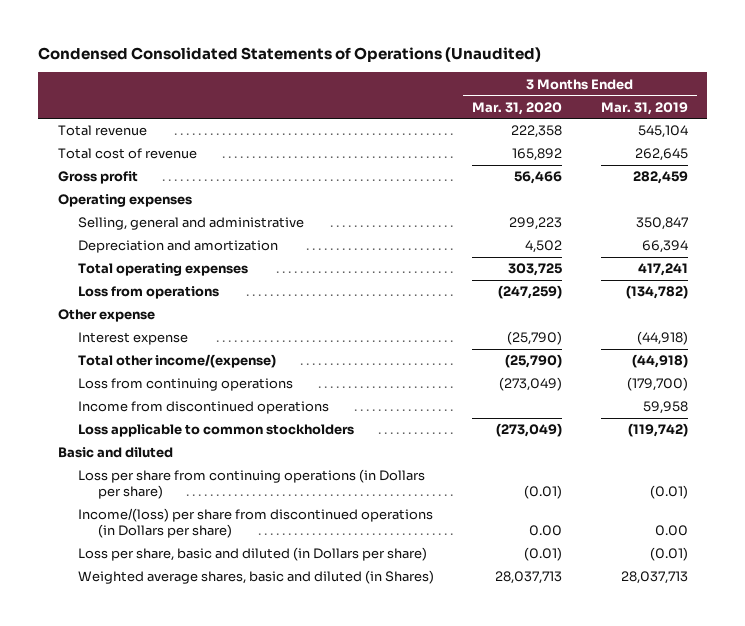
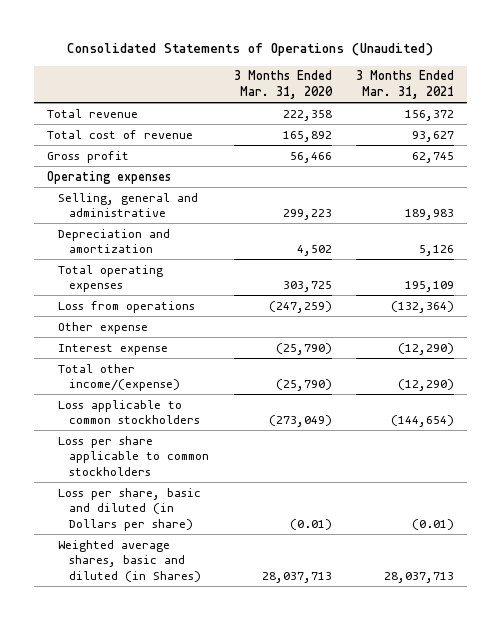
[38,46,542,62] Condensed Consolidated Statements of Operations (Unaudited) -> [67,43,434,57] Consolidated Statements of Operations (Unaudited)
[600,101,688,115] Mar. 31, 2019 -> none
none -> [356,70,455,99] 3 Months Ended Mar. 31, 2021
[77,378,293,392] Loss from continuing operations -> none
[77,401,329,415] Income from discontinued operations -> none
[57,447,173,459] Basic and diluted -> none
[77,469,425,500] Loss per share from continuing operations (in Dollars per share) -> none
[77,508,433,539] Income/(loss) per share from discontinued operations (in Dollars per share) -> none
none -> [57,435,209,476] Loss per share applicable to common stockholders

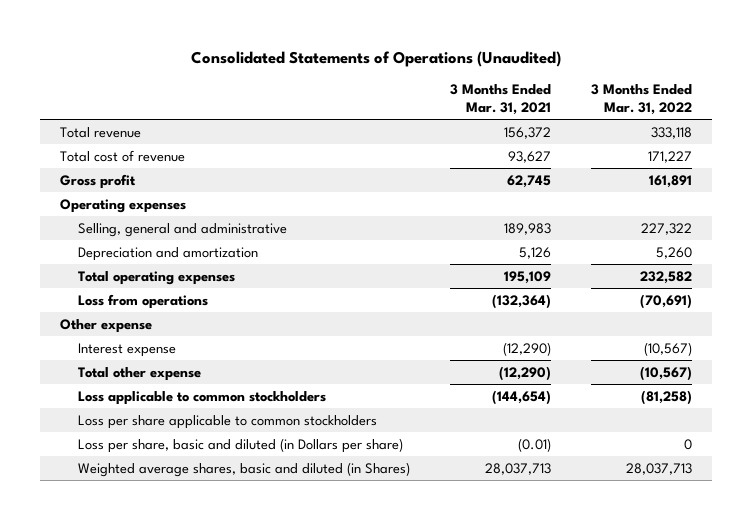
[233,70,333,99] 3 Months Ended Mar. 31, 2020 -> none
none -> [591,84,693,116] 3 Months Ended Mar. 31, 2022
[57,363,180,392] Total other income/(expense) -> [78,366,202,381] Total other expense

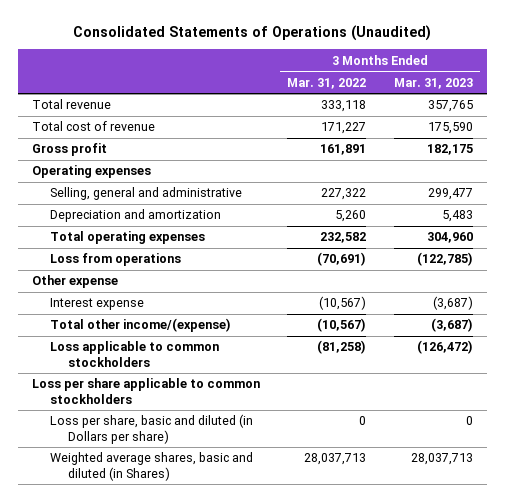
[450,84,552,116] 3 Months Ended Mar. 31, 2021 -> none
none -> [393,77,473,89] Mar. 31, 2023
[78,366,202,381] Total other expense -> [49,318,231,333] Total other income/(expense)

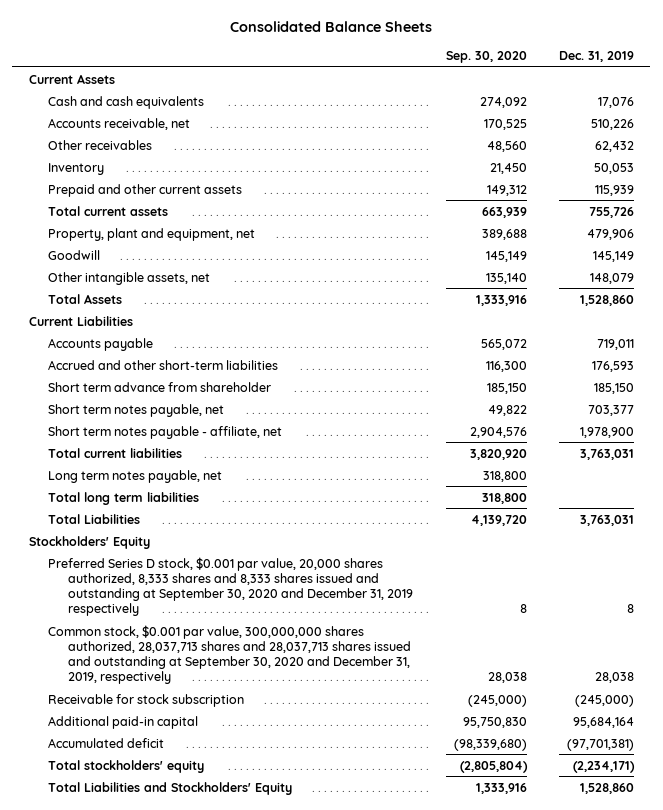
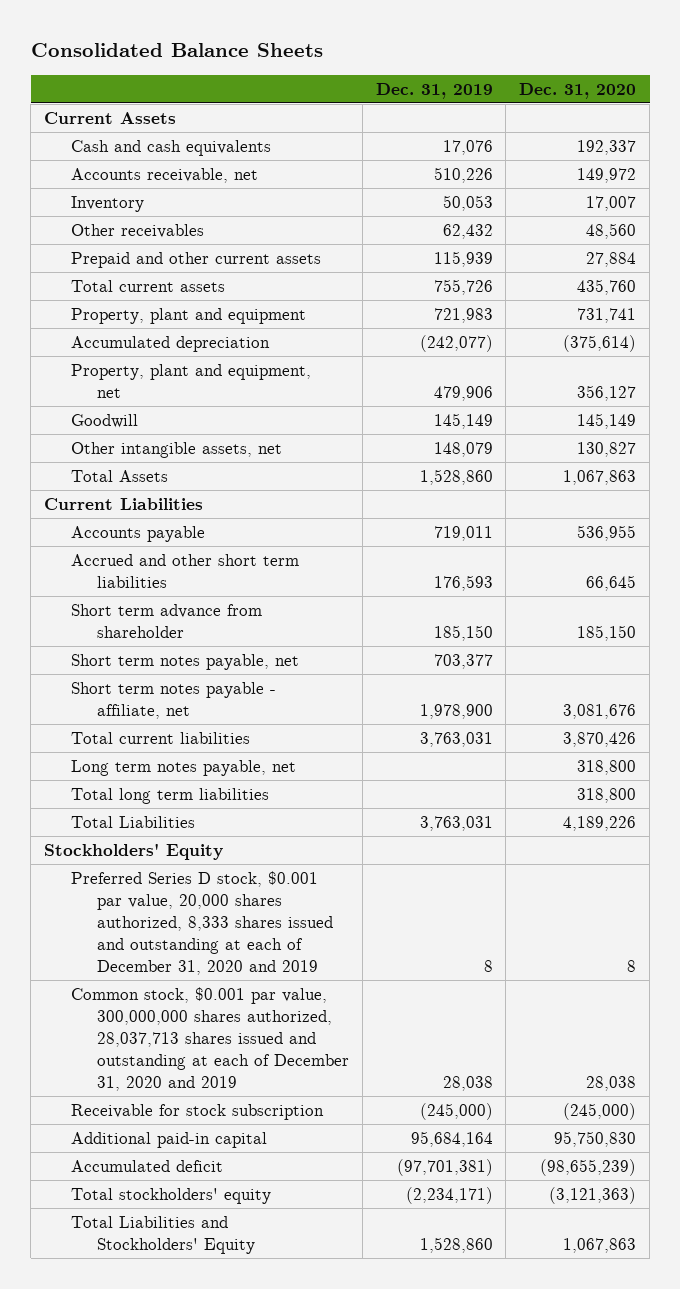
[445,50,527,63] Sep. 30, 2020 -> none
none -> [519,82,637,99] Dec. 31, 2020
[48,139,153,150] Other receivables -> [70,223,204,238] Other receivables
none -> [70,307,306,324] Property, plant and equipment
none -> [70,335,270,352] Accumulated depreciation
[48,359,279,370] Accrued and other short-term liabilities -> [70,553,299,588] Accrued and other short term liabilities
[48,556,414,617] Preferred Series D stock, $0.001 par value, 20,000 shares authorized, 8,333 shares and 8,333 shares issued and outstanding at September 30, 2020 and December 31, 2019 respectively -> [70,870,333,975] Preferred Series D stock, $0.001 par value, 20,000 shares authorized, 8,333 shares issued and outstanding at each of December 31, 2020 and 2019
[48,624,412,685] Common stock, $0.001 par value, 300,000,000 shares authorized, 28,037,713 shares and 28,037,713 shares issued and outstanding at September 30, 2020 and December 31, 2019, respectively -> [70,986,349,1091] Common stock, $0.001 par value, 300,000,000 shares authorized, 28,037,713 shares issued and outstanding at each of December 31, 2020 and 2019

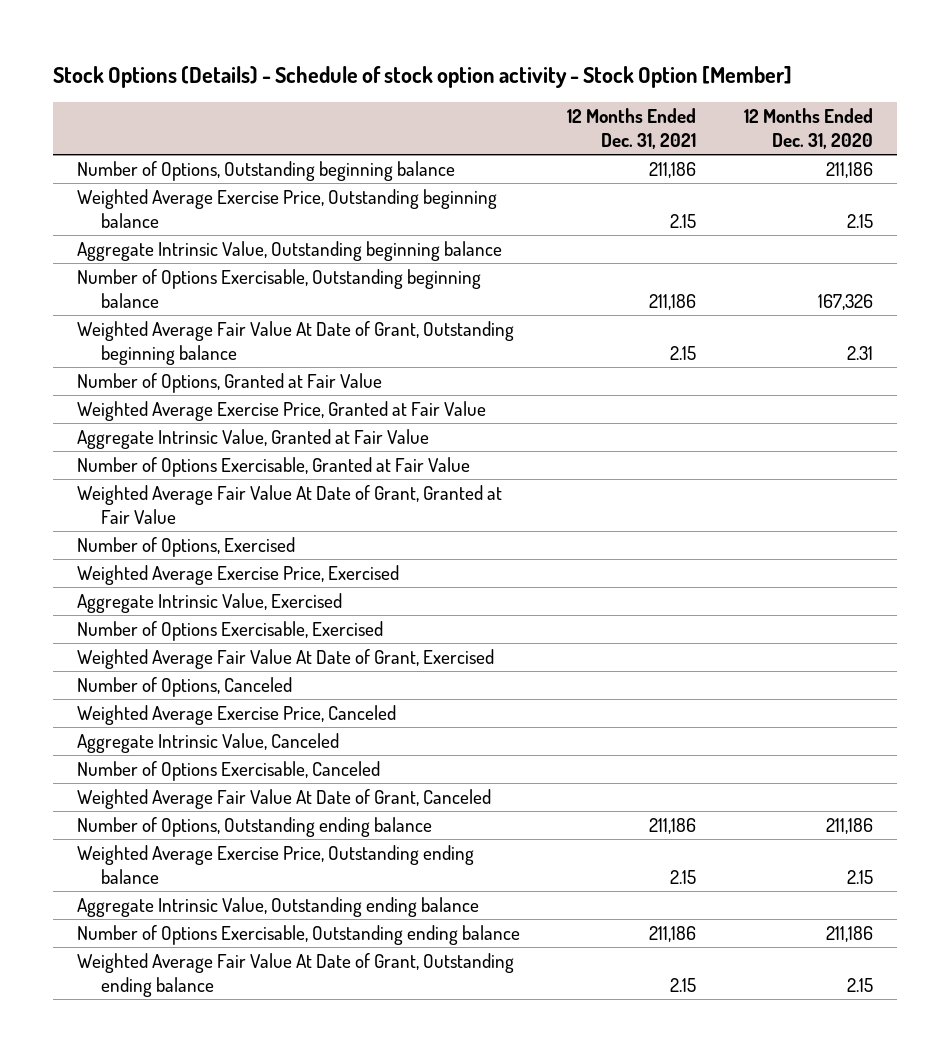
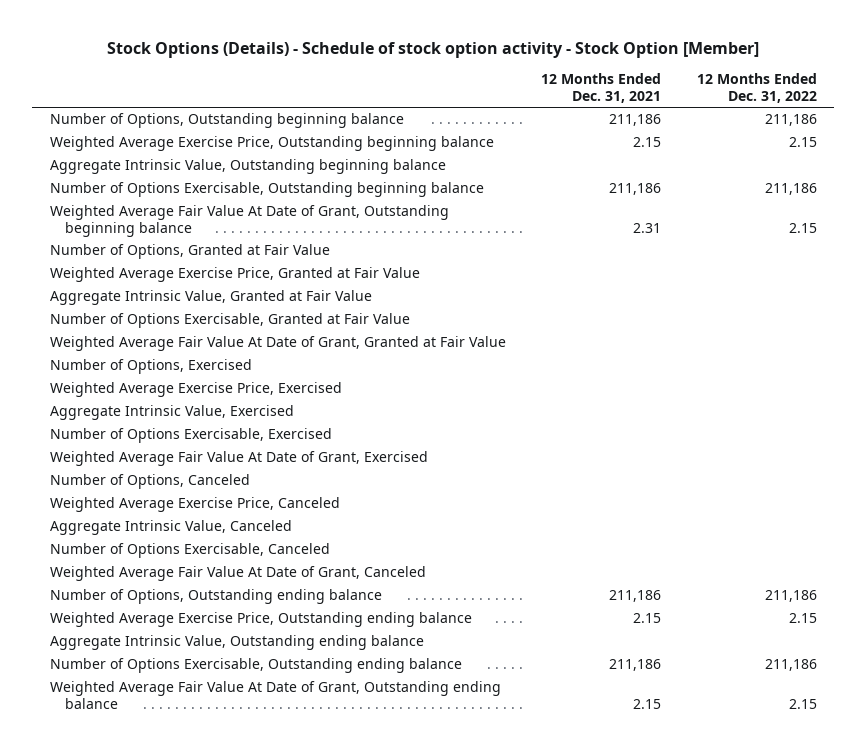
[744,108,874,149] 12 Months Ended Dec. 31, 2020 -> none
none -> [696,73,817,103] 12 Months Ended Dec. 31, 2022
[670,345,697,360] 2.15 -> [633,222,662,233] 2.31

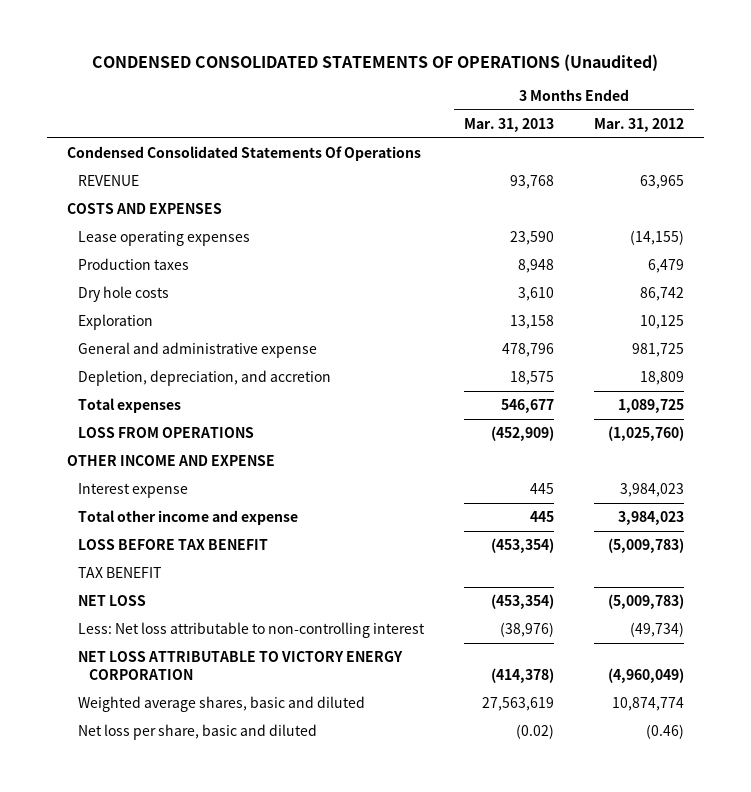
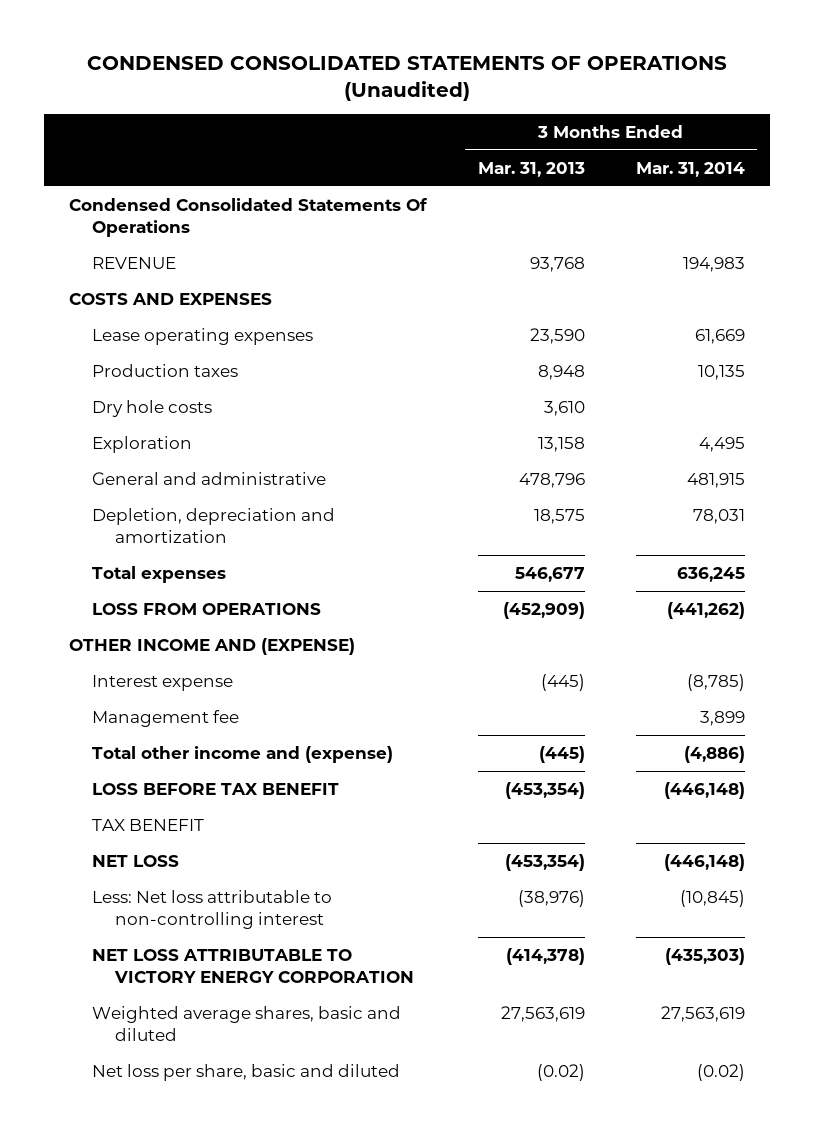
[594,117,685,132] Mar. 31, 2012 -> none
none -> [635,161,745,177] Mar. 31, 2014
[77,341,317,358] General and administrative expense -> [92,471,327,485] General and administrative
[77,369,331,386] Depletion, depreciation, and accretion -> [92,507,336,544] Depletion, depreciation and amortization
[66,454,275,466] OTHER INCOME AND EXPENSE -> [69,637,356,655] OTHER INCOME AND (EXPENSE)
[529,482,554,494] 445 -> [540,673,585,691] (445)
none -> [92,709,240,727] Management fee
[77,509,298,525] Total other income and expense -> [92,745,394,763] Total other income and (expense)
[529,510,554,522] 445 -> [538,745,585,763] (445)

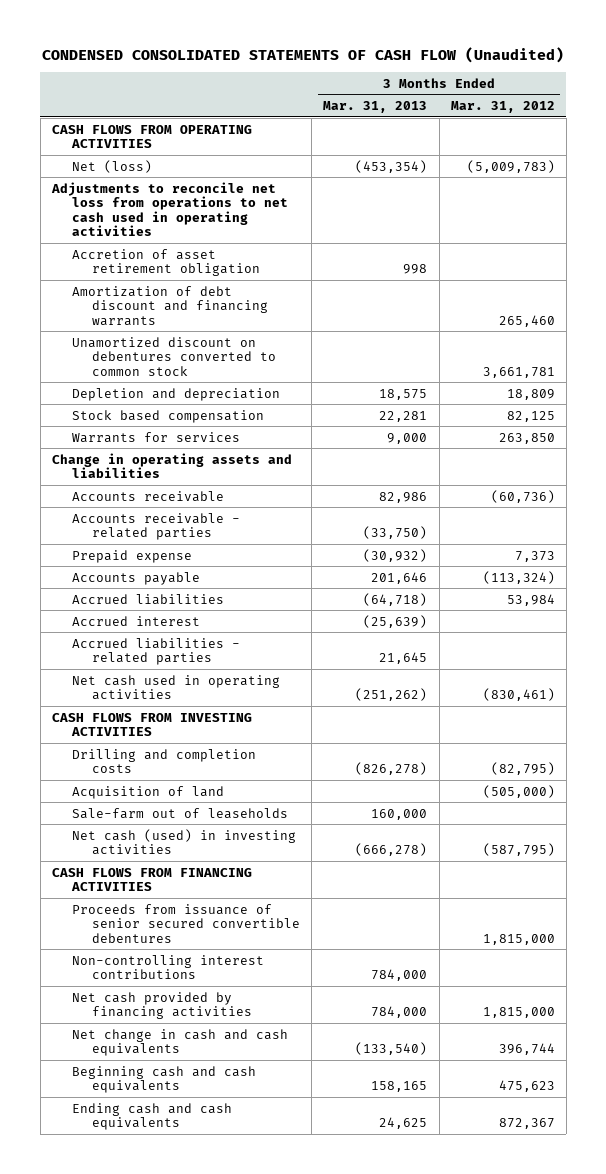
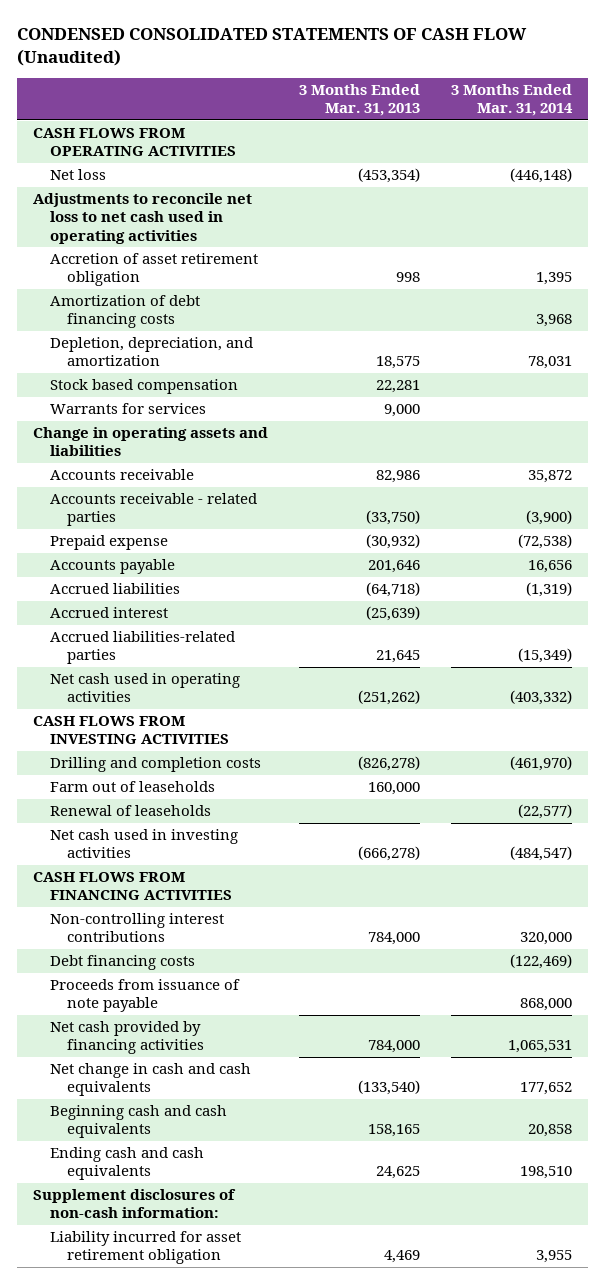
[450,101,555,114] Mar. 31, 2012 -> none
none -> [451,83,574,117] 3 Months Ended Mar. 31, 2014
[71,159,152,173] Net (loss) -> [49,169,106,181] Net loss
[50,181,288,237] Adjustments to reconcile net loss from operations to net cash used in operating activities -> [32,193,252,244] Adjustments to reconcile net loss to net cash used in operating activities
[71,336,277,376] Unamortized discount on debentures converted to common stock -> none
[71,285,269,326] Amortization of debt discount and financing warrants -> [49,295,200,329] Amortization of debt financing costs
[71,387,280,401] Depletion and depreciation -> [49,337,253,367] Depletion, depreciation, and amortization
[71,637,240,666] Accrued liabilities - related parties -> [49,631,235,665] Accrued liabilities-related parties
[71,785,224,799] Acquisition of land -> none
[71,807,288,819] Sale-farm out of leaseholds -> [49,781,215,793] Farm out of leaseholds
none -> [49,805,211,817] Renewal of leaseholds
[71,828,296,856] Net cash (used) in investing activities -> [49,829,238,859] Net cash used in investing activities
[71,903,301,943] Proceeds from issuance of senior secured convertible debentures -> none
none -> [49,955,195,971] Debt financing costs
none -> [49,979,240,1013] Proceeds from issuance of note payable
none -> [32,1189,236,1219] Supplement disclosures of non-cash information:
none -> [49,1231,241,1265] Liability incurred for asset retirement obligation

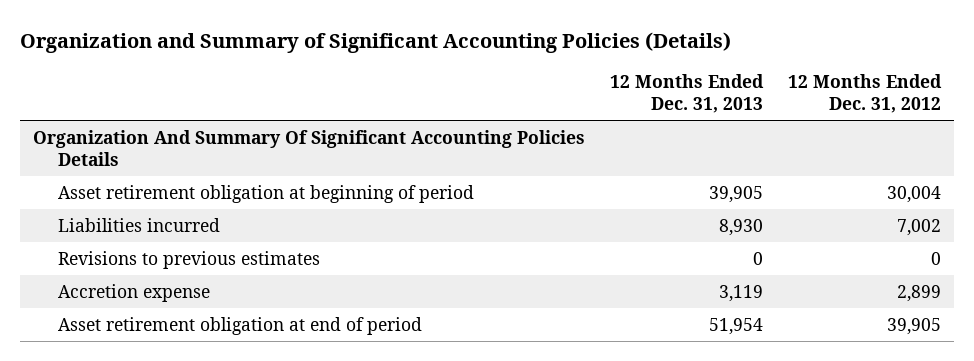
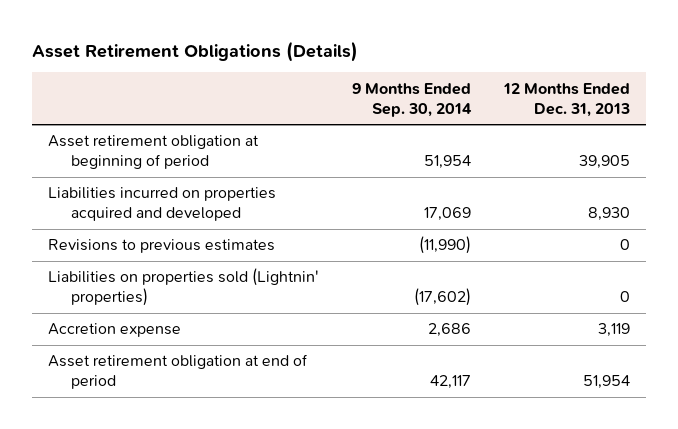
[20,31,732,53] Organization and Summary of Significant Accounting Policies (Details) -> [32,40,359,62] Asset Retirement Obligations (Details)
[788,74,943,113] 12 Months Ended Dec. 31, 2012 -> none
none -> [351,82,472,117] 9 Months Ended Sep. 30, 2014
[33,129,586,166] Organization And Summary Of Significant Accounting Policies Details -> none
[57,217,220,232] Liabilities incurred -> [48,187,277,222] Liabilities incurred on properties acquired and developed
none -> [48,268,320,307] Liabilities on properties sold (Lightnin' properties)

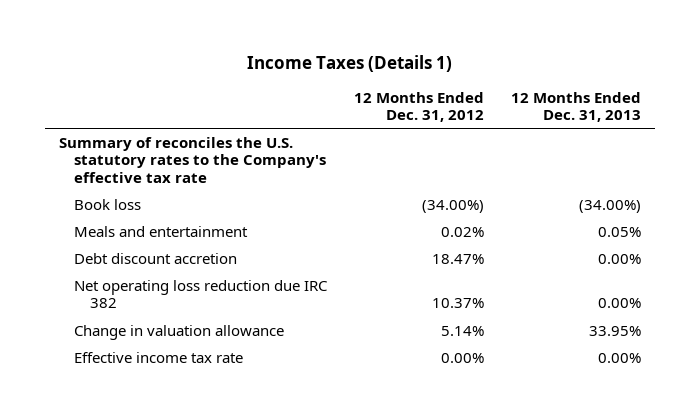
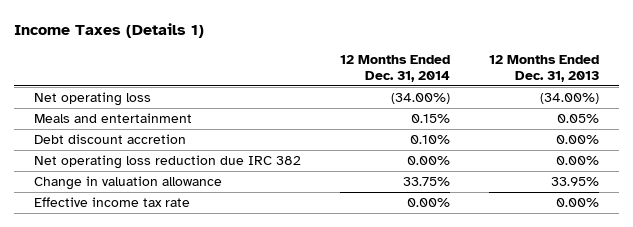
[354,91,485,123] 12 Months Ended Dec. 31, 2012 -> none
none -> [340,55,451,83] 12 Months Ended Dec. 31, 2014
[58,136,327,183] Summary of reconciles the U.S. statutory rates to the Company's effective tax rate -> none
[74,198,142,210] Book loss -> [33,91,151,106] Net operating loss

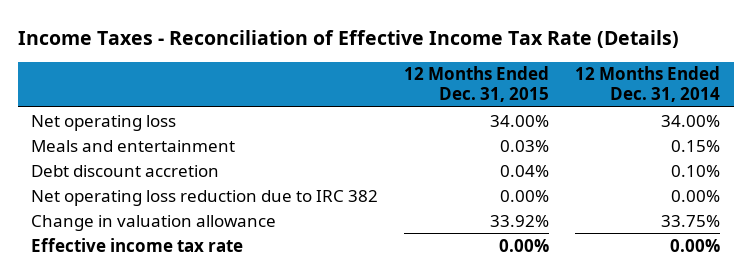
[14,23,205,39] Income Taxes (Details 1) -> [18,29,680,48] Income Taxes - Reconciliation of Effective Income Tax Rate (Details)
[489,55,600,83] 12 Months Ended Dec. 31, 2013 -> none
none -> [404,66,550,103] 12 Months Ended Dec. 31, 2015
[391,92,451,104] (34.00%) -> [661,114,721,127] 34.00%
[33,154,301,169] Net operating loss reduction due IRC 382 -> [31,189,379,206] Net operating loss reduction due to IRC 382

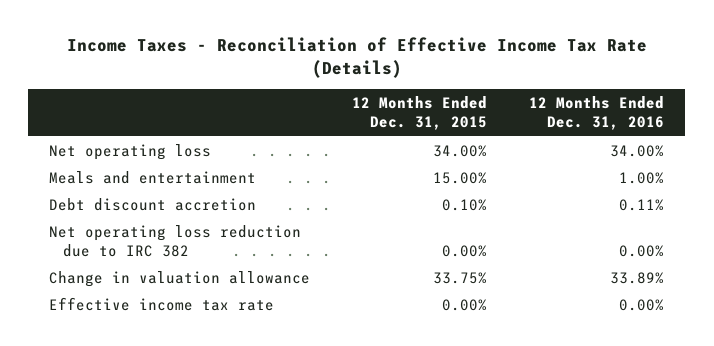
[575,66,721,103] 12 Months Ended Dec. 31, 2014 -> none
none -> [529,96,665,131] 12 Months Ended Dec. 31, 2016
[500,139,550,152] 0.03% -> [433,171,488,184] 15.00%
[500,164,550,177] 0.04% -> [442,198,488,211] 0.10%
[490,214,550,227] 33.92% -> [433,271,488,284] 33.75%

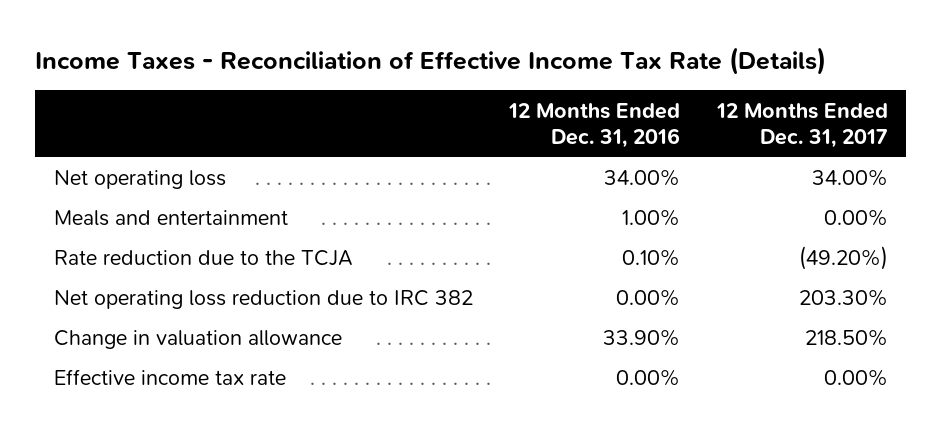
[352,96,488,131] 12 Months Ended Dec. 31, 2015 -> none
none -> [715,102,888,148] 12 Months Ended Dec. 31, 2017
[49,197,257,211] Debt discount accretion -> none
none -> [53,250,353,267] Rate reduction due to the TCJA
[610,271,665,284] 33.89% -> [603,329,681,347] 33.90%

